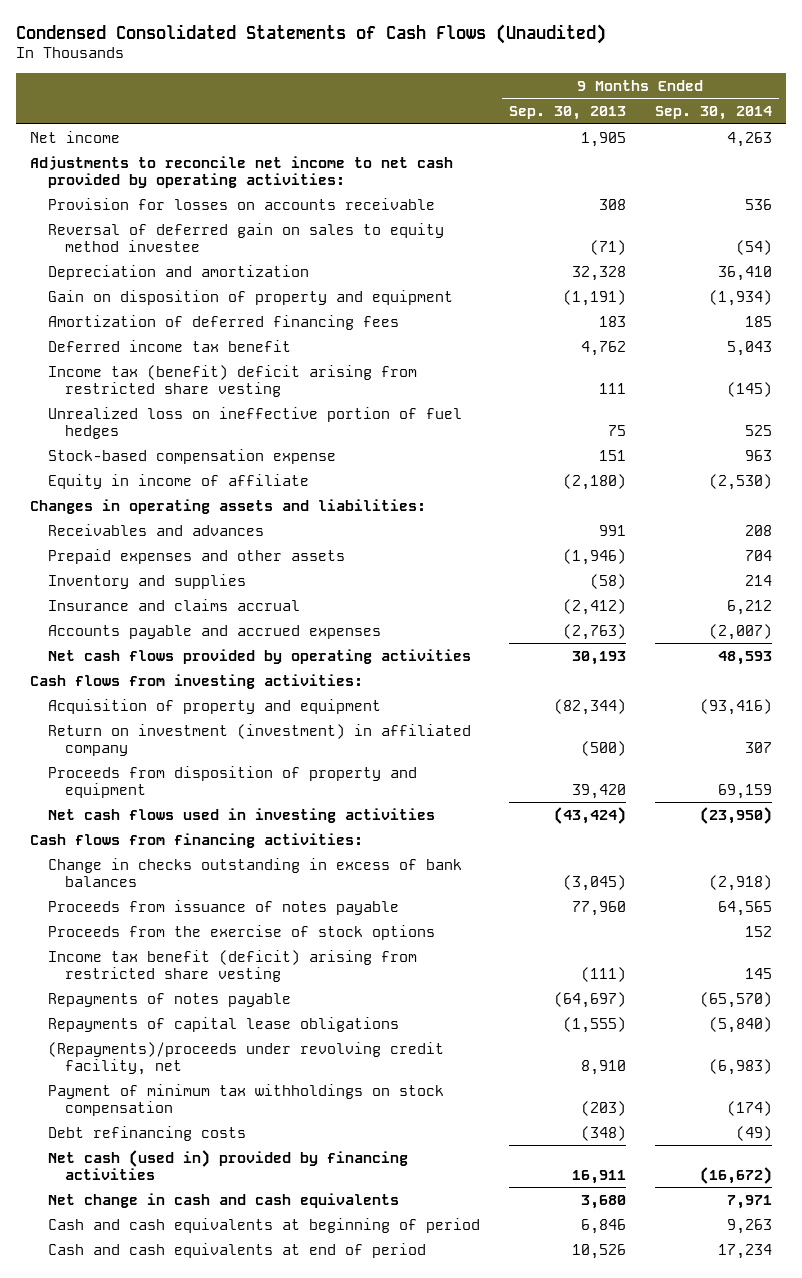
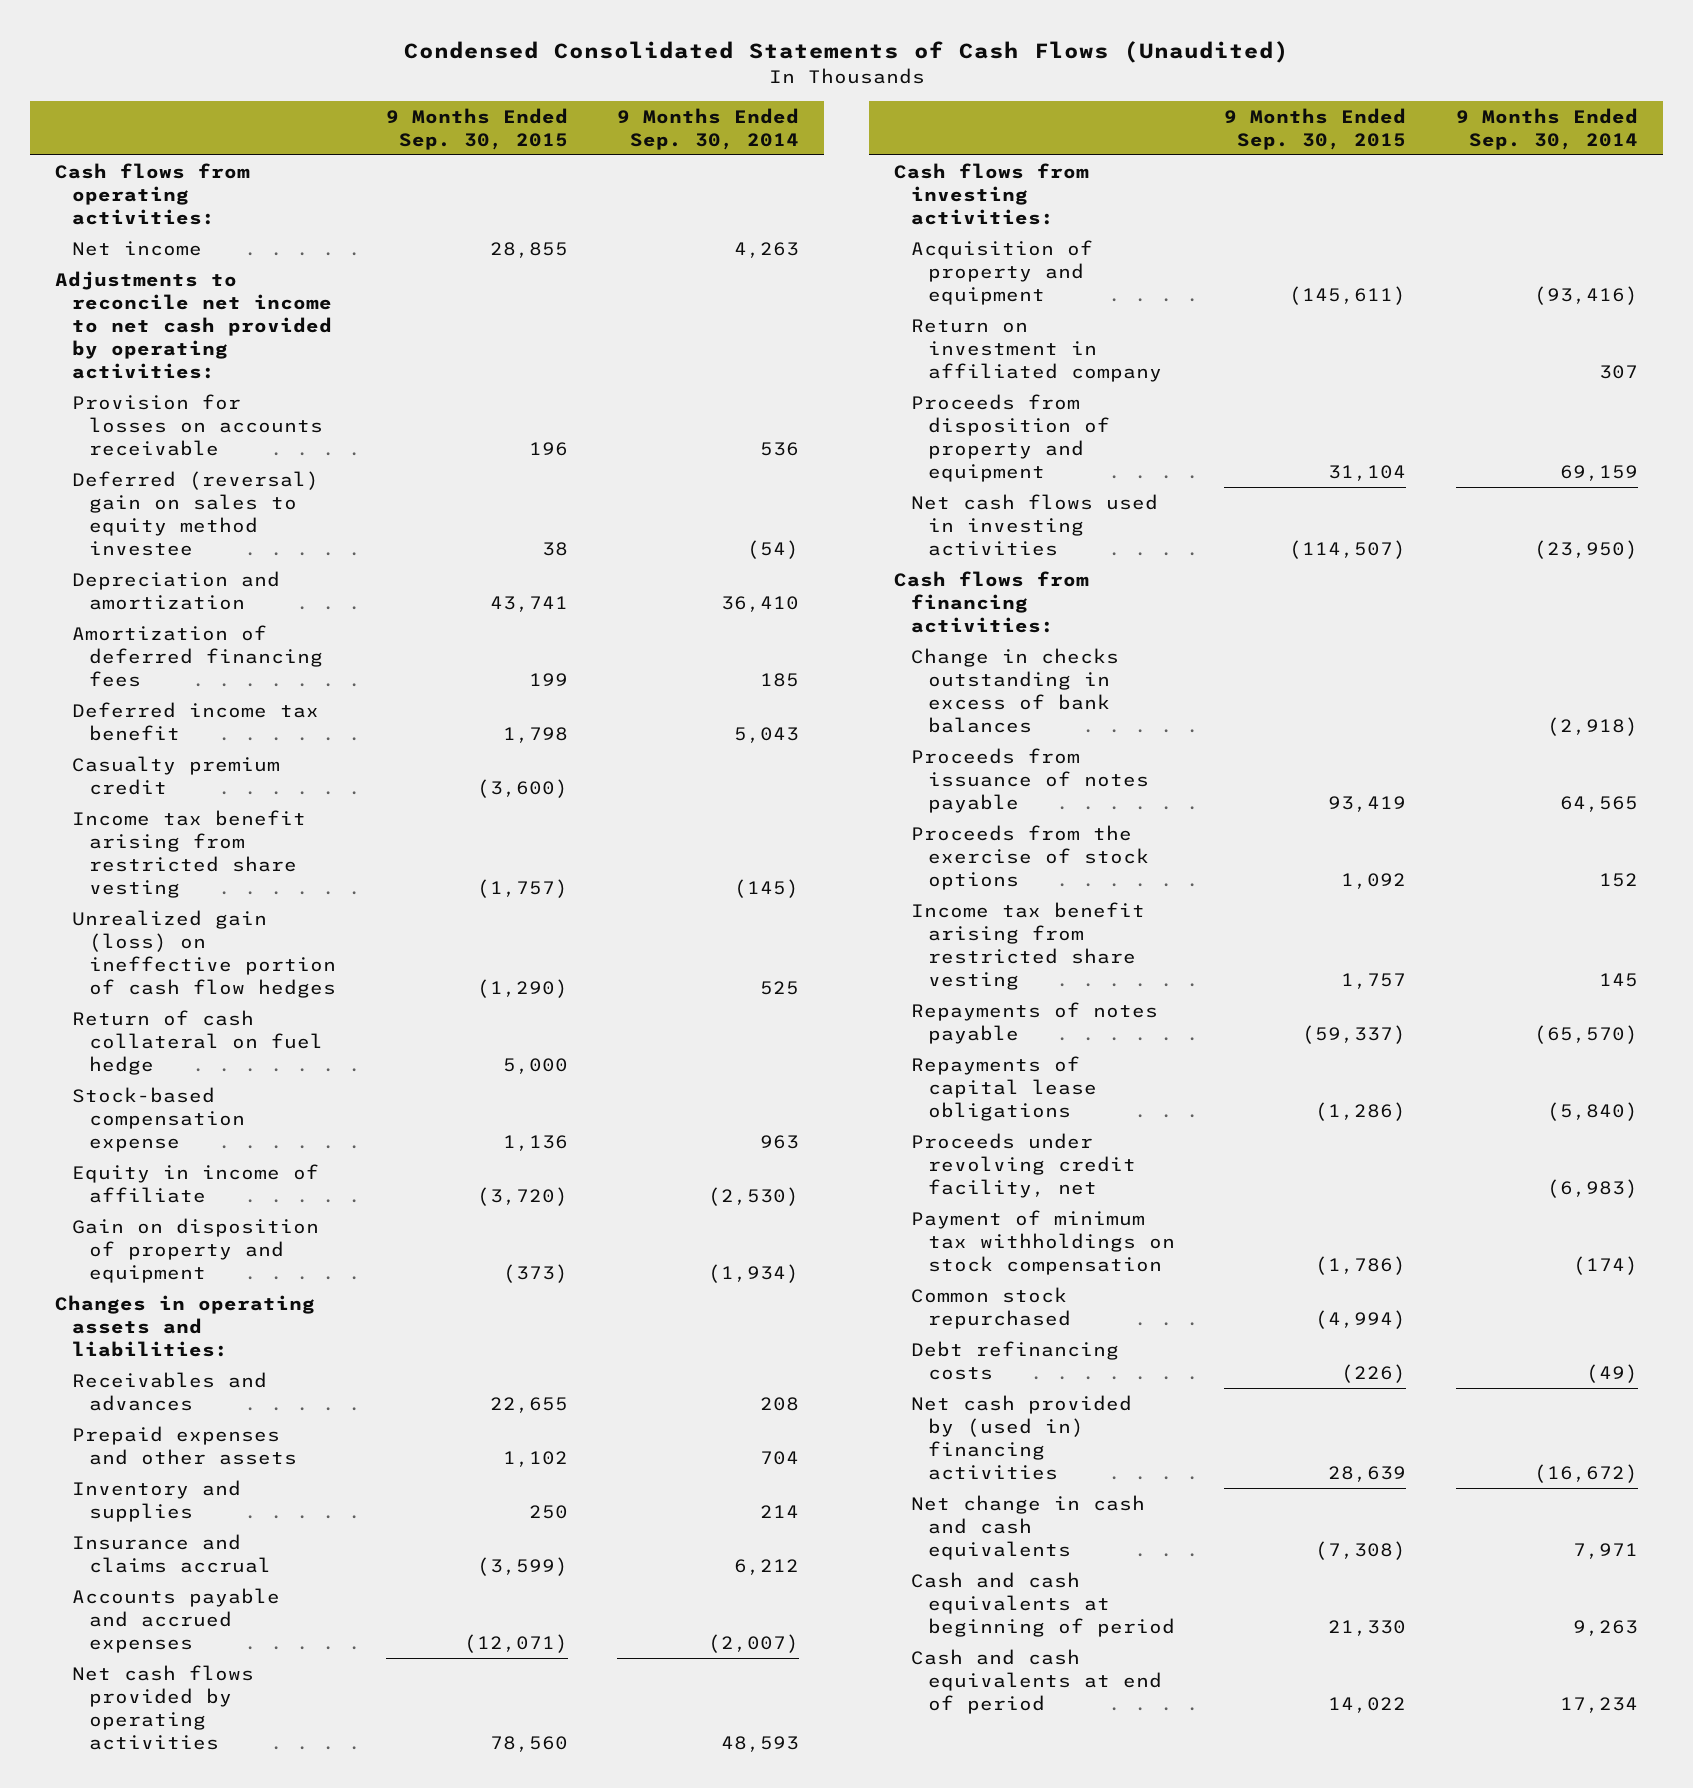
[508,106,626,121] Sep. 30, 2013 -> none
none -> [385,107,568,150] 9 Months Ended Sep. 30, 2015
none -> [55,162,251,225] Cash flows from operating activities:
[47,222,444,252] Reversal of deferred gain on sales to equity method investee -> [72,470,320,556] Deferred (reversal) gain on sales to equity method investee
none -> [72,755,281,795] Casualty premium credit
[47,364,417,397] Income tax (benefit) deficit arising from restricted share vesting -> [72,809,307,898] Income tax benefit arising from restricted share vesting
[47,406,462,439] Unrealized loss on ineffective portion of fuel hedges -> [72,909,336,998] Unrealized gain (loss) on ineffective portion of cash flow hedges
none -> [72,1009,323,1075] Return of cash collateral on fuel hedge
[47,289,453,305] Gain on disposition of property and equipment -> [72,1217,320,1283] Gain on disposition of property and equipment
[47,723,471,756] Return on investment (investment) in affiliated company -> [910,318,1162,382] Return on investment in affiliated company
[47,949,417,982] Income tax benefit (deficit) arising from restricted share vesting -> [910,901,1145,990] Income tax benefit arising from restricted share vesting
[47,1041,444,1075] (Repayments)/proceeds under revolving credit facility, net -> [910,1132,1136,1198] Proceeds under revolving credit facility, net
none -> [910,1286,1071,1329] Common stock repurchased
[47,1149,408,1180] Net cash (used in) provided by financing activities -> [910,1394,1132,1480] Net cash provided by (used in) financing activities

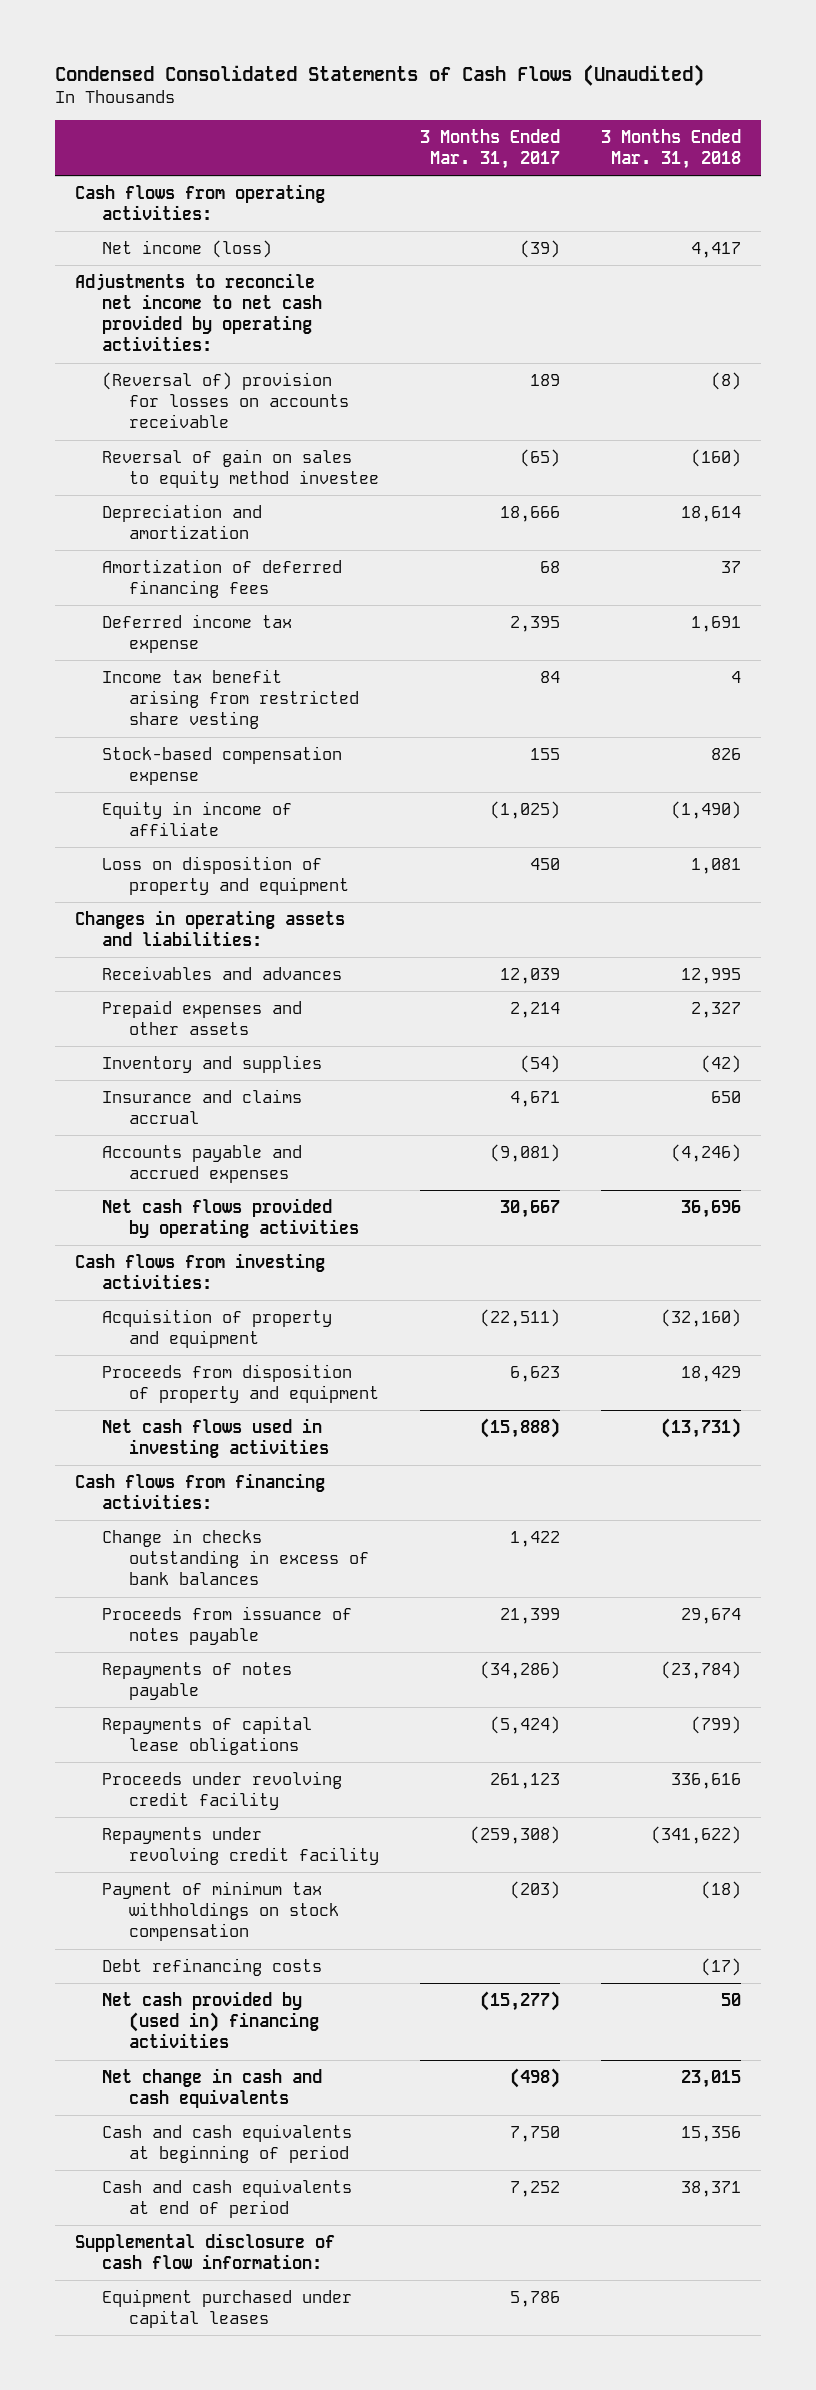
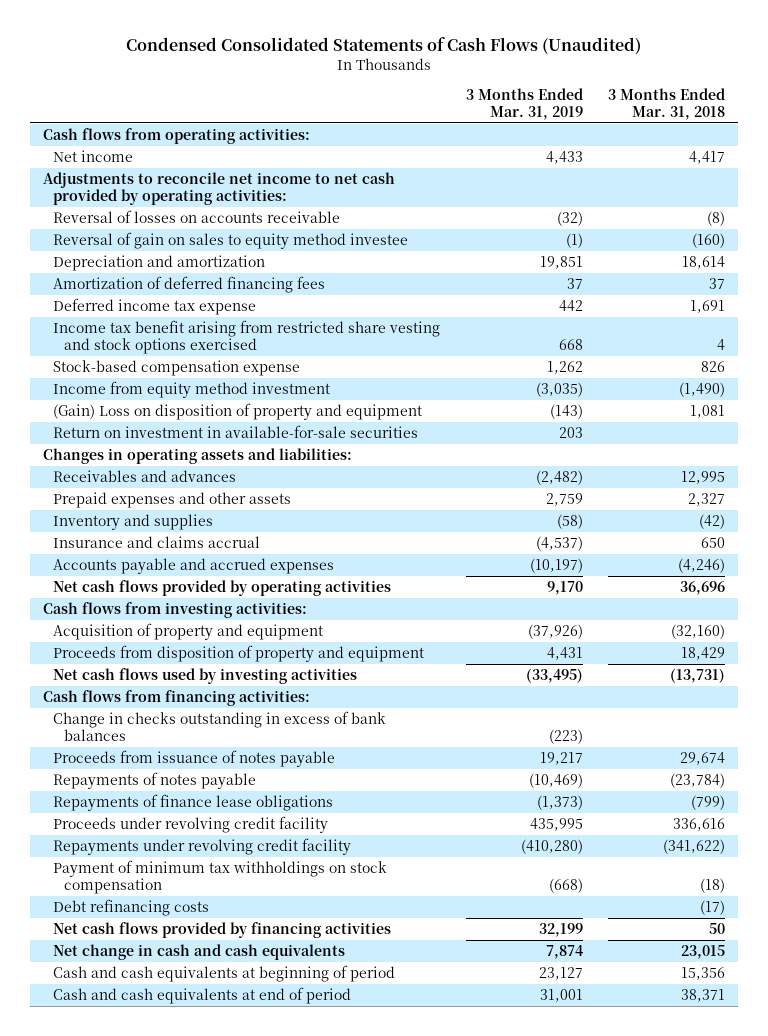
[419,128,560,169] 3 Months Ended Mar. 31, 2017 -> none
none -> [465,87,583,121] 3 Months Ended Mar. 31, 2019
[101,239,272,258] Net income (loss) -> [53,149,134,162] Net income
[101,371,349,429] (Reversal of) provision for losses on accounts receivable -> [53,209,341,223] Reversal of losses on accounts receivable
[101,668,359,730] Income tax benefit arising from restricted share vesting -> [53,319,441,355] Income tax benefit arising from restricted share vesting and stock options exercised
[101,800,292,837] Equity in income of affiliate -> [53,380,331,398] Income from equity method investment
[101,855,349,896] Loss on disposition of property and equipment -> [53,402,423,420] (Gain) Loss on disposition of property and equipment
none -> [53,424,419,438] Return on investment in available-for-sale securities
[101,1417,329,1459] Net cash flows used in investing activities -> [53,667,358,684] Net cash flows used by investing activities
[101,1715,312,1756] Repayments of capital lease obligations -> [53,793,334,811] Repayments of finance lease obligations
[101,1990,319,2049] Net cash provided by (used in) financing activities -> [53,921,392,938] Net cash flows provided by financing activities
[75,2232,336,2270] Supplemental disclosure of cash flow information: -> none
[101,2288,352,2329] Equipment purchased under capital leases -> none

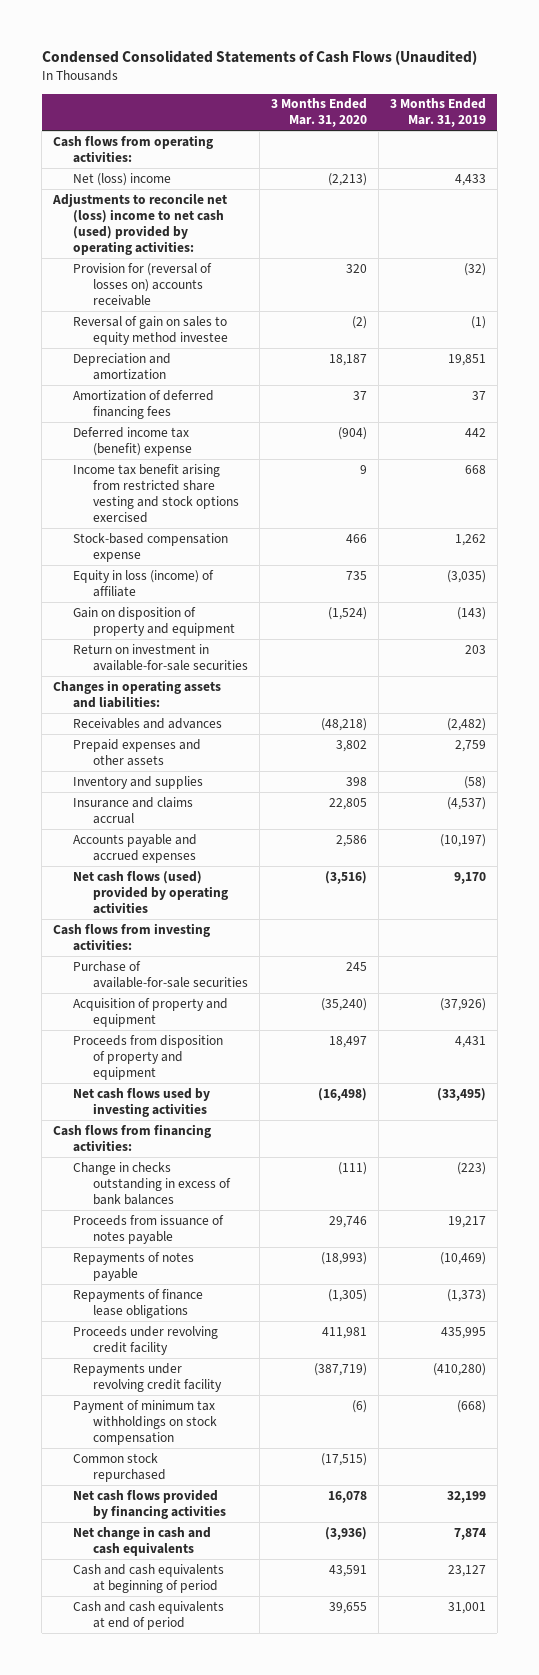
[608,87,726,121] 3 Months Ended Mar. 31, 2018 -> none
none -> [271,98,368,128] 3 Months Ended Mar. 31, 2020
[53,149,134,162] Net income -> [73,172,172,186] Net (loss) income
[42,171,395,206] Adjustments to reconcile net income to net cash provided by operating activities: -> [52,192,228,255] Adjustments to reconcile net (loss) income to net cash (used) provided by operating activities:
[53,209,341,223] Reversal of losses on accounts receivable -> [73,262,213,306] Provision for (reversal of losses on) accounts receivable
[53,297,257,315] Deferred income tax expense -> [73,426,193,456] Deferred income tax (benefit) expense
[53,380,331,398] Income from equity method investment -> [73,569,215,597] Equity in loss (income) of affiliate
[53,402,423,420] (Gain) Loss on disposition of property and equipment -> [73,606,236,636] Gain on disposition of property and equipment
[53,579,392,596] Net cash flows provided by operating activities -> [73,870,229,914] Net cash flows (used) provided by operating activities
none -> [73,960,249,988] Purchase of available-for-sale securities
[53,898,210,916] Debt refinancing costs -> none
none -> [73,1452,167,1482] Common stock repurchased

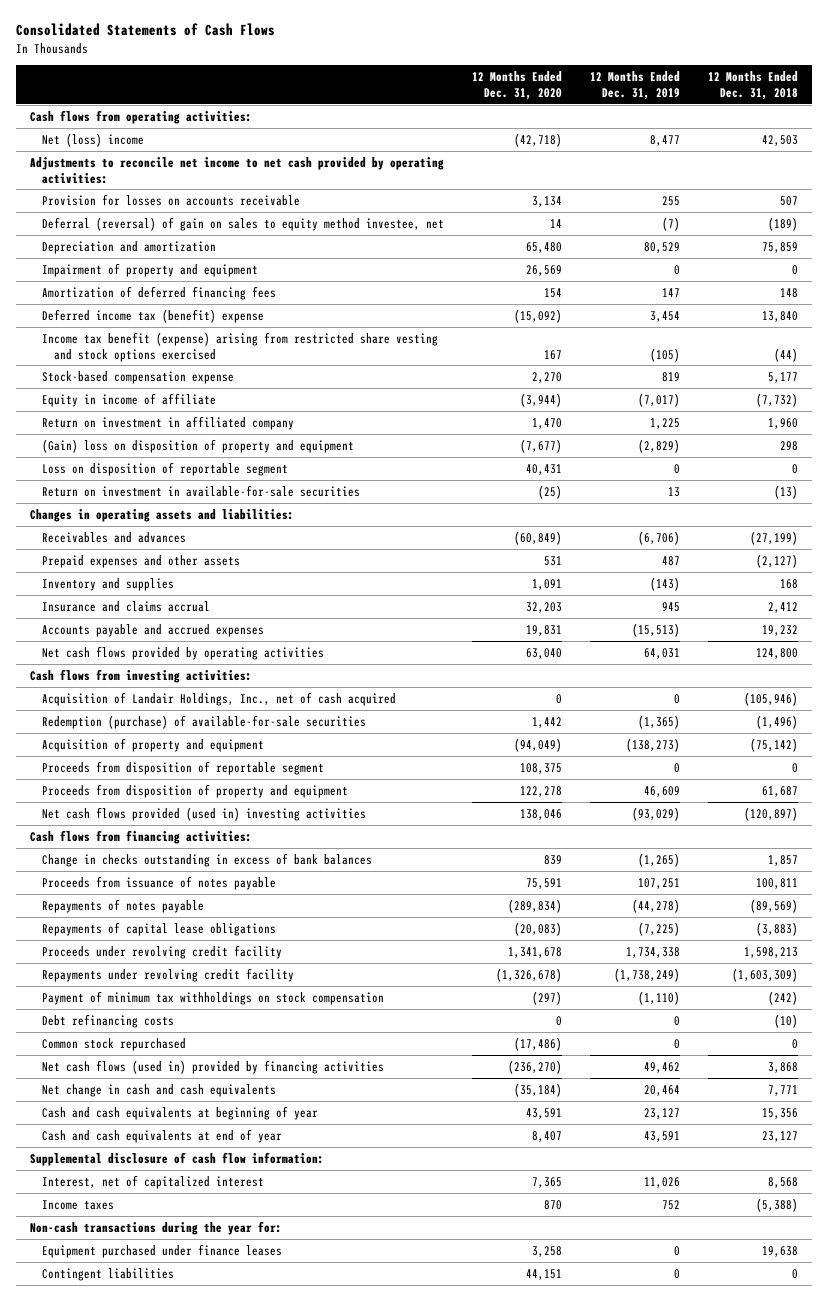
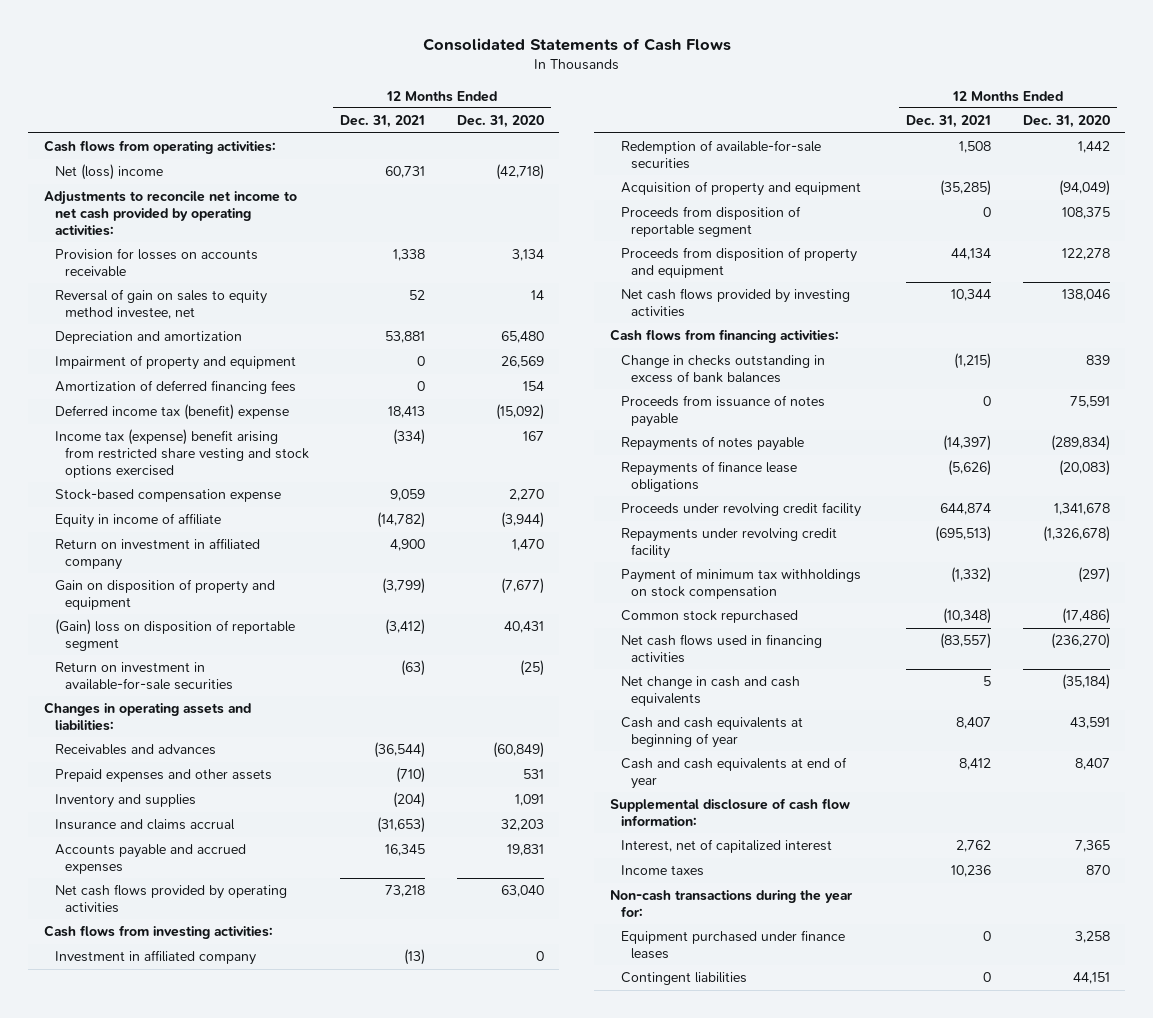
[589,71,680,100] 12 Months Ended Dec. 31, 2019 -> none
[707,71,798,100] 12 Months Ended Dec. 31, 2018 -> none
none -> [340,115,426,129] Dec. 31, 2021
[41,216,444,231] Deferral (reversal) of gain on sales to equity method investee, net -> [54,289,267,319] Reversal of gain on sales to equity method investee, net
[41,331,438,362] Income tax benefit (expense) arising from restricted share vesting and stock options exercised -> [54,429,310,478] Income tax (expense) benefit arising from restricted share vesting and stock options exercised
[41,438,354,453] (Gain) loss on disposition of property and equipment -> [54,579,275,610] Gain on disposition of property and equipment
[41,461,288,476] Loss on disposition of reportable segment -> [54,619,295,651] (Gain) loss on disposition of reportable segment
[41,691,396,706] Acquisition of Landair Holdings, Inc., net of cash acquired -> none
none -> [54,950,256,966] Investment in affiliated company
[41,714,366,729] Redemption (purchase) of available-for-sale securities -> [620,140,821,169] Redemption of available-for-sale securities
[41,806,366,821] Net cash flows provided (used in) investing activities -> [620,288,850,317] Net cash flows provided by investing activities
[41,921,276,936] Repayments of capital lease obligations -> [620,461,797,492] Repayments of finance lease obligations
[41,1013,174,1028] Debt refinancing costs -> none
[41,1059,384,1074] Net cash flows (used in) provided by financing activities -> [620,634,822,663] Net cash flows used in financing activities

